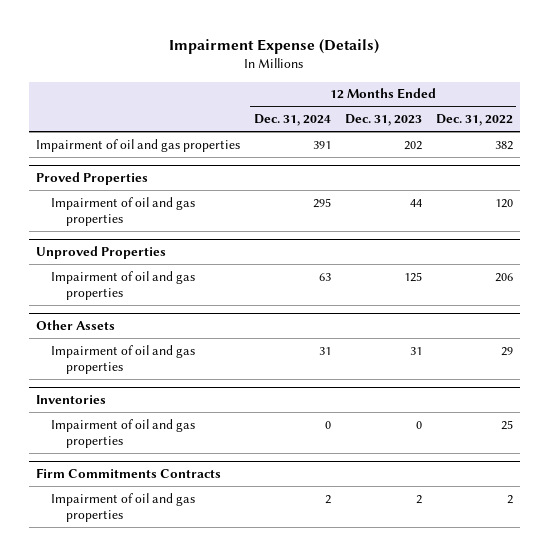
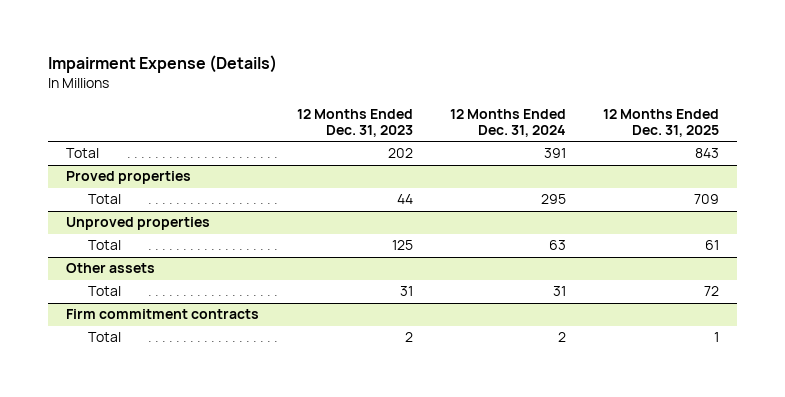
[435,114,513,127] Dec. 31, 2022 -> none
none -> [602,108,719,138] 12 Months Ended Dec. 31, 2025
[35,394,106,404] Inventories -> none
[50,418,195,448] Impairment of oil and gas properties -> none
[50,492,195,522] Impairment of oil and gas properties -> none
[35,138,240,152] Impairment of oil and gas properties -> [66,148,100,159] Total
[35,171,148,185] Proved Properties -> [66,171,192,185] Proved properties
[50,196,195,226] Impairment of oil and gas properties -> [87,194,121,205] Total
[35,245,166,259] Unproved Properties -> [66,217,211,231] Unproved properties
[50,270,195,300] Impairment of oil and gas properties -> [87,240,121,251] Total
[35,319,115,330] Other Assets -> [66,263,156,274] Other assets
[50,344,195,374] Impairment of oil and gas properties -> [87,286,121,297] Total
[35,467,221,478] Firm Commitments Contracts -> [66,309,260,320] Firm commitment contracts
none -> [87,332,121,343] Total

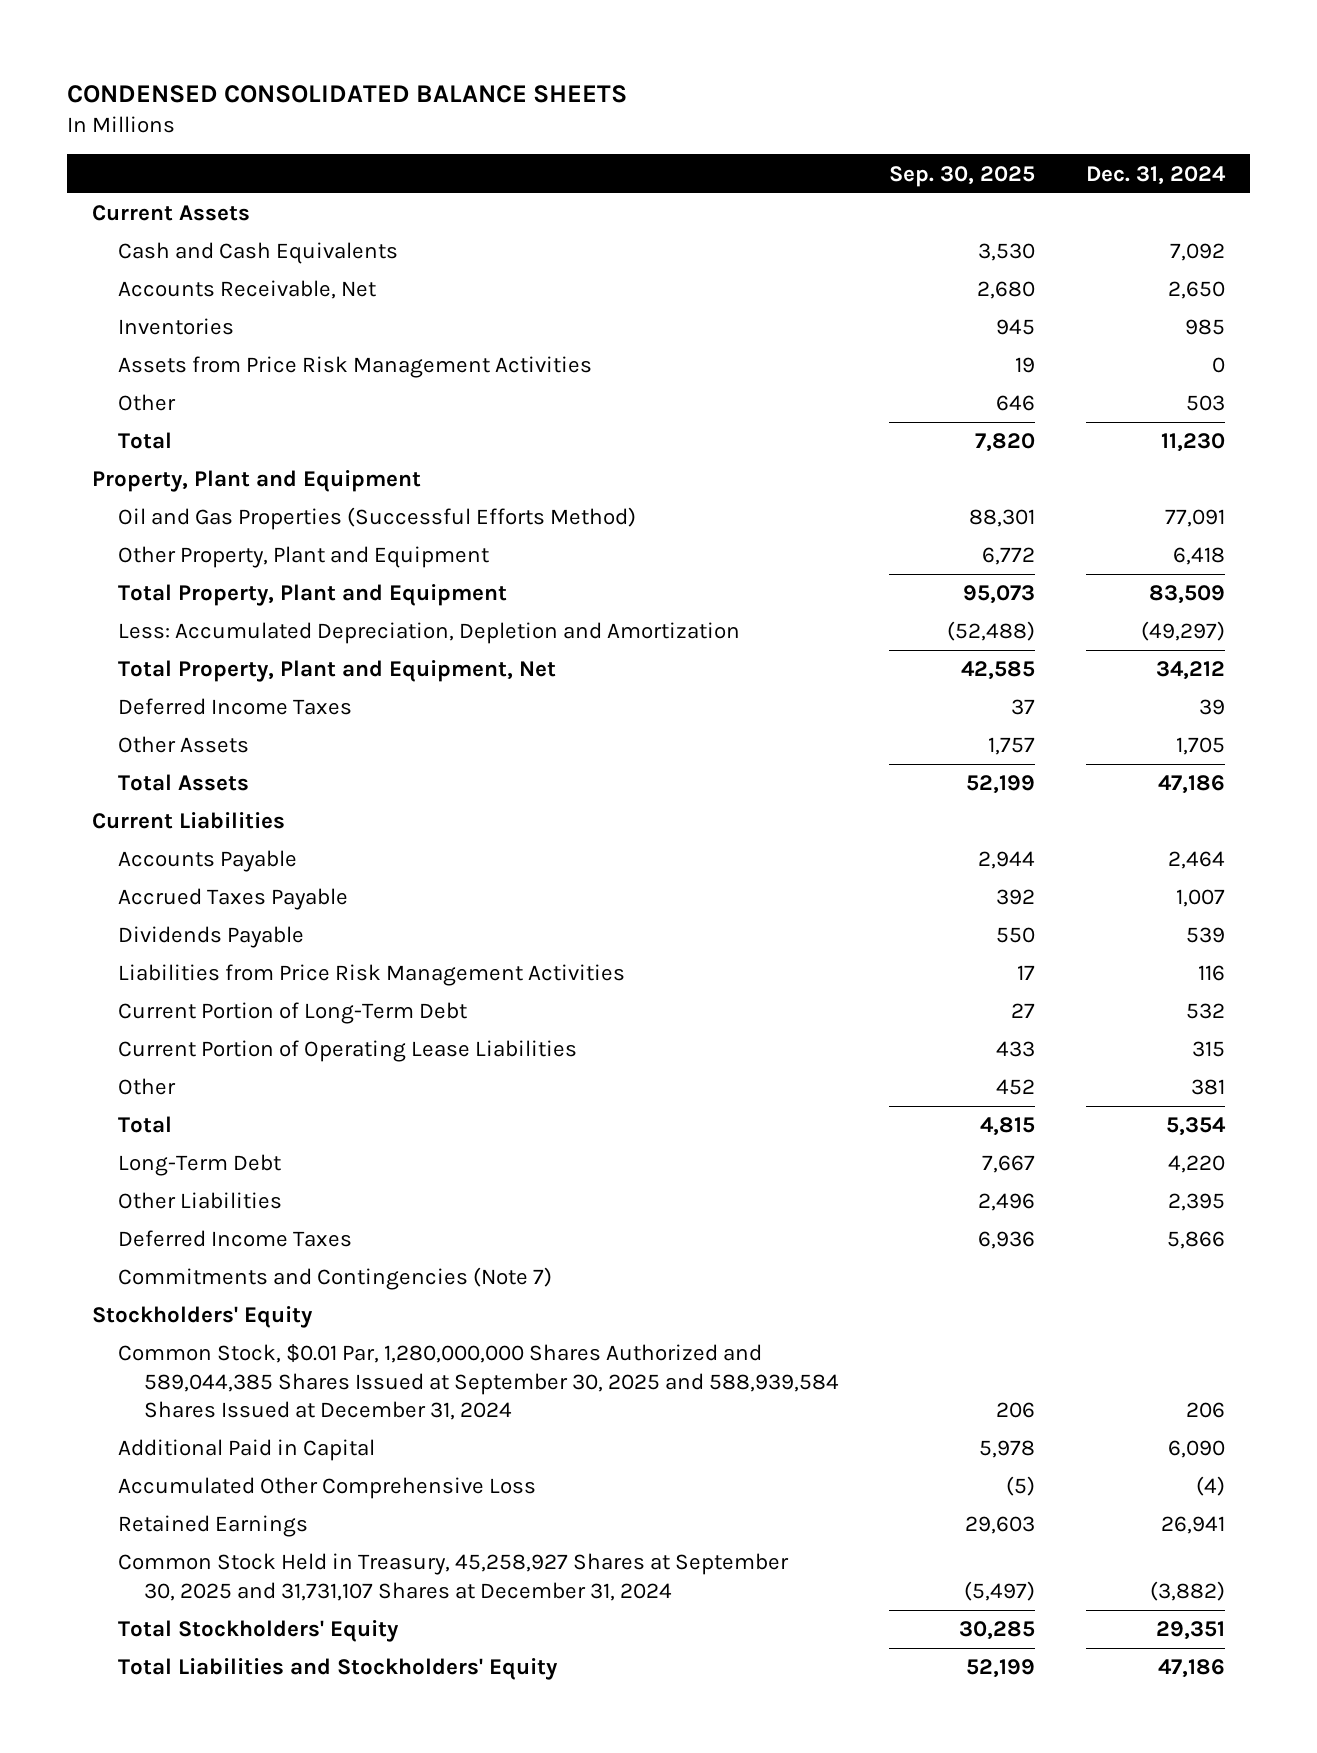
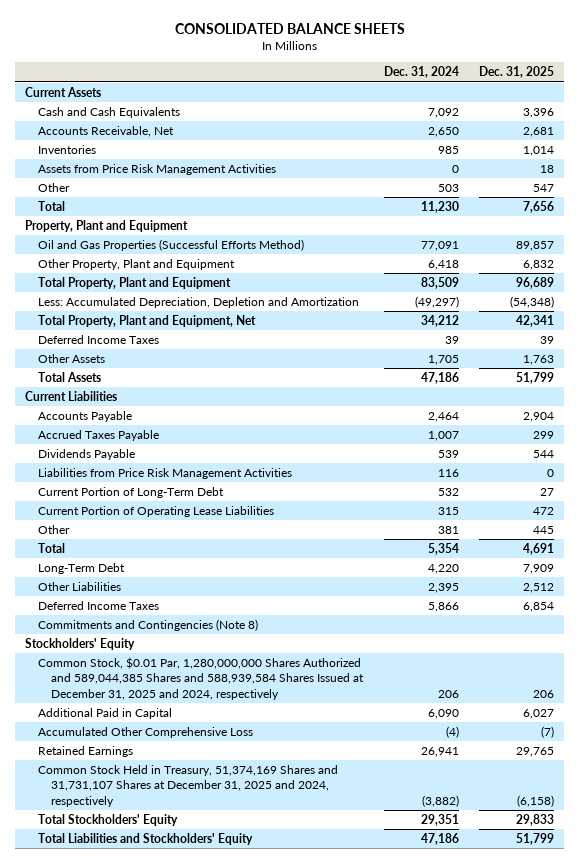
[67,84,628,103] CONDENSED CONSOLIDATED BALANCE SHEETS -> [174,22,405,34] CONSOLIDATED BALANCE SHEETS
[889,165,1036,187] Sep. 30, 2025 -> none
none -> [479,66,555,79] Dec. 31, 2025
[117,1267,552,1291] Commitments and Contingencies (Note 7) -> [38,619,259,632] Commitments and Contingencies (Note 8)
[117,1344,839,1421] Common Stock, $0.01 Par, 1,280,000,000 Shares Authorized and 589,044,385 Shares Issued at September 30, 2025 and 588,939,584 Shares Issued at December 31, 2024 -> [38,657,365,700] Common Stock, $0.01 Par, 1,280,000,000 Shares Authorized and 589,044,385 Shares and 588,939,584 Shares Issued at December 31, 2025 and 2024, respectively
[117,1553,789,1601] Common Stock Held in Treasury, 45,258,927 Shares at September 30, 2025 and 31,731,107 Shares at December 31, 2024 -> [38,765,339,807] Common Stock Held in Treasury, 51,374,169 Shares and 31,731,107 Shares at December 31, 2025 and 2024, respectively

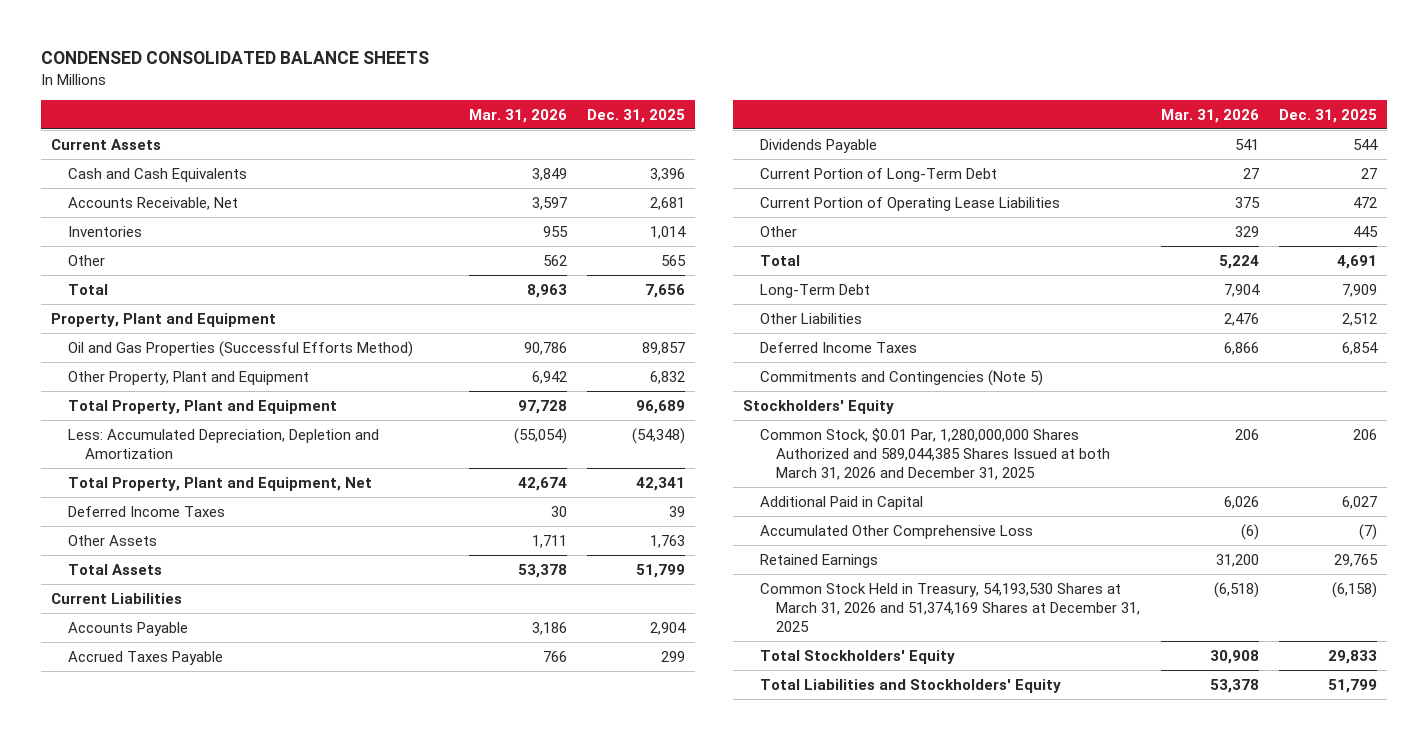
[174,22,405,34] CONSOLIDATED BALANCE SHEETS -> [40,51,429,65] CONDENSED CONSOLIDATED BALANCE SHEETS
[383,66,459,79] Dec. 31, 2024 -> none
none -> [468,108,567,123] Mar. 31, 2026
[38,164,277,176] Assets from Price Risk Management Activities -> none
[533,184,555,193] 547 -> [660,254,686,266] 565
[38,468,293,480] Liabilities from Price Risk Management Activities -> none
[38,619,259,632] Commitments and Contingencies (Note 8) -> [759,369,1043,386] Commitments and Contingencies (Note 5)
[38,657,365,700] Common Stock, $0.01 Par, 1,280,000,000 Shares Authorized and 589,044,385 Shares and 588,939,584 Shares Issued at December 31, 2025 and 2024, respectively -> [759,427,1111,480] Common Stock, $0.01 Par, 1,280,000,000 Shares Authorized and 589,044,385 Shares Issued at both March 31, 2026 and December 31, 2025
[38,765,339,807] Common Stock Held in Treasury, 51,374,169 Shares and 31,731,107 Shares at December 31, 2025 and 2024, respectively -> [759,582,1141,632] Common Stock Held in Treasury, 54,193,530 Shares at March 31, 2026 and 51,374,169 Shares at December 31, 2025

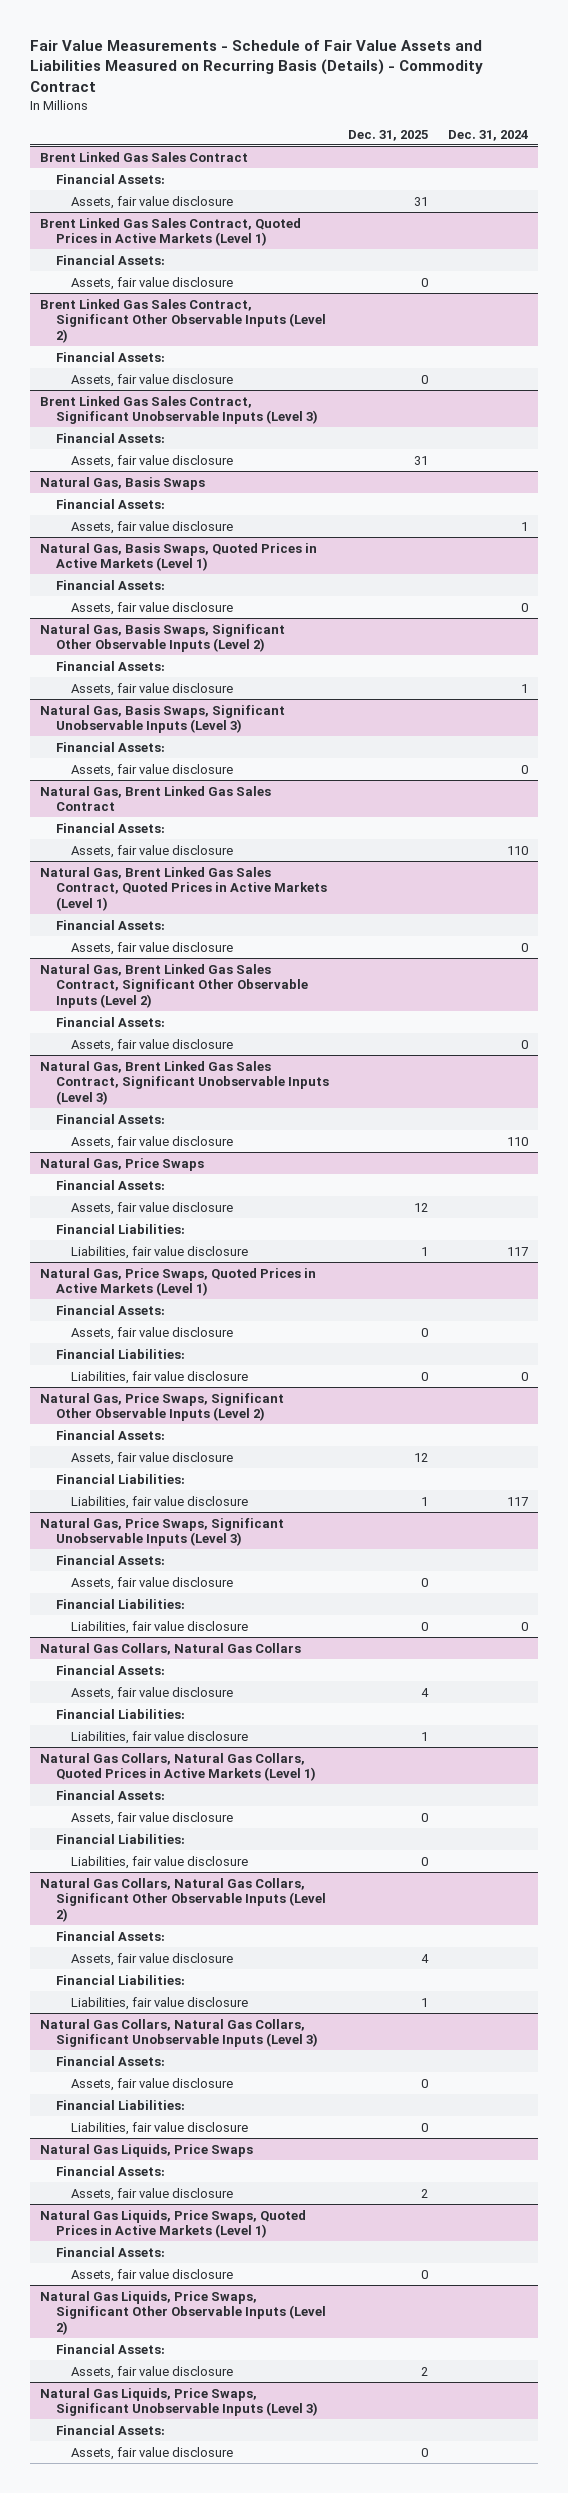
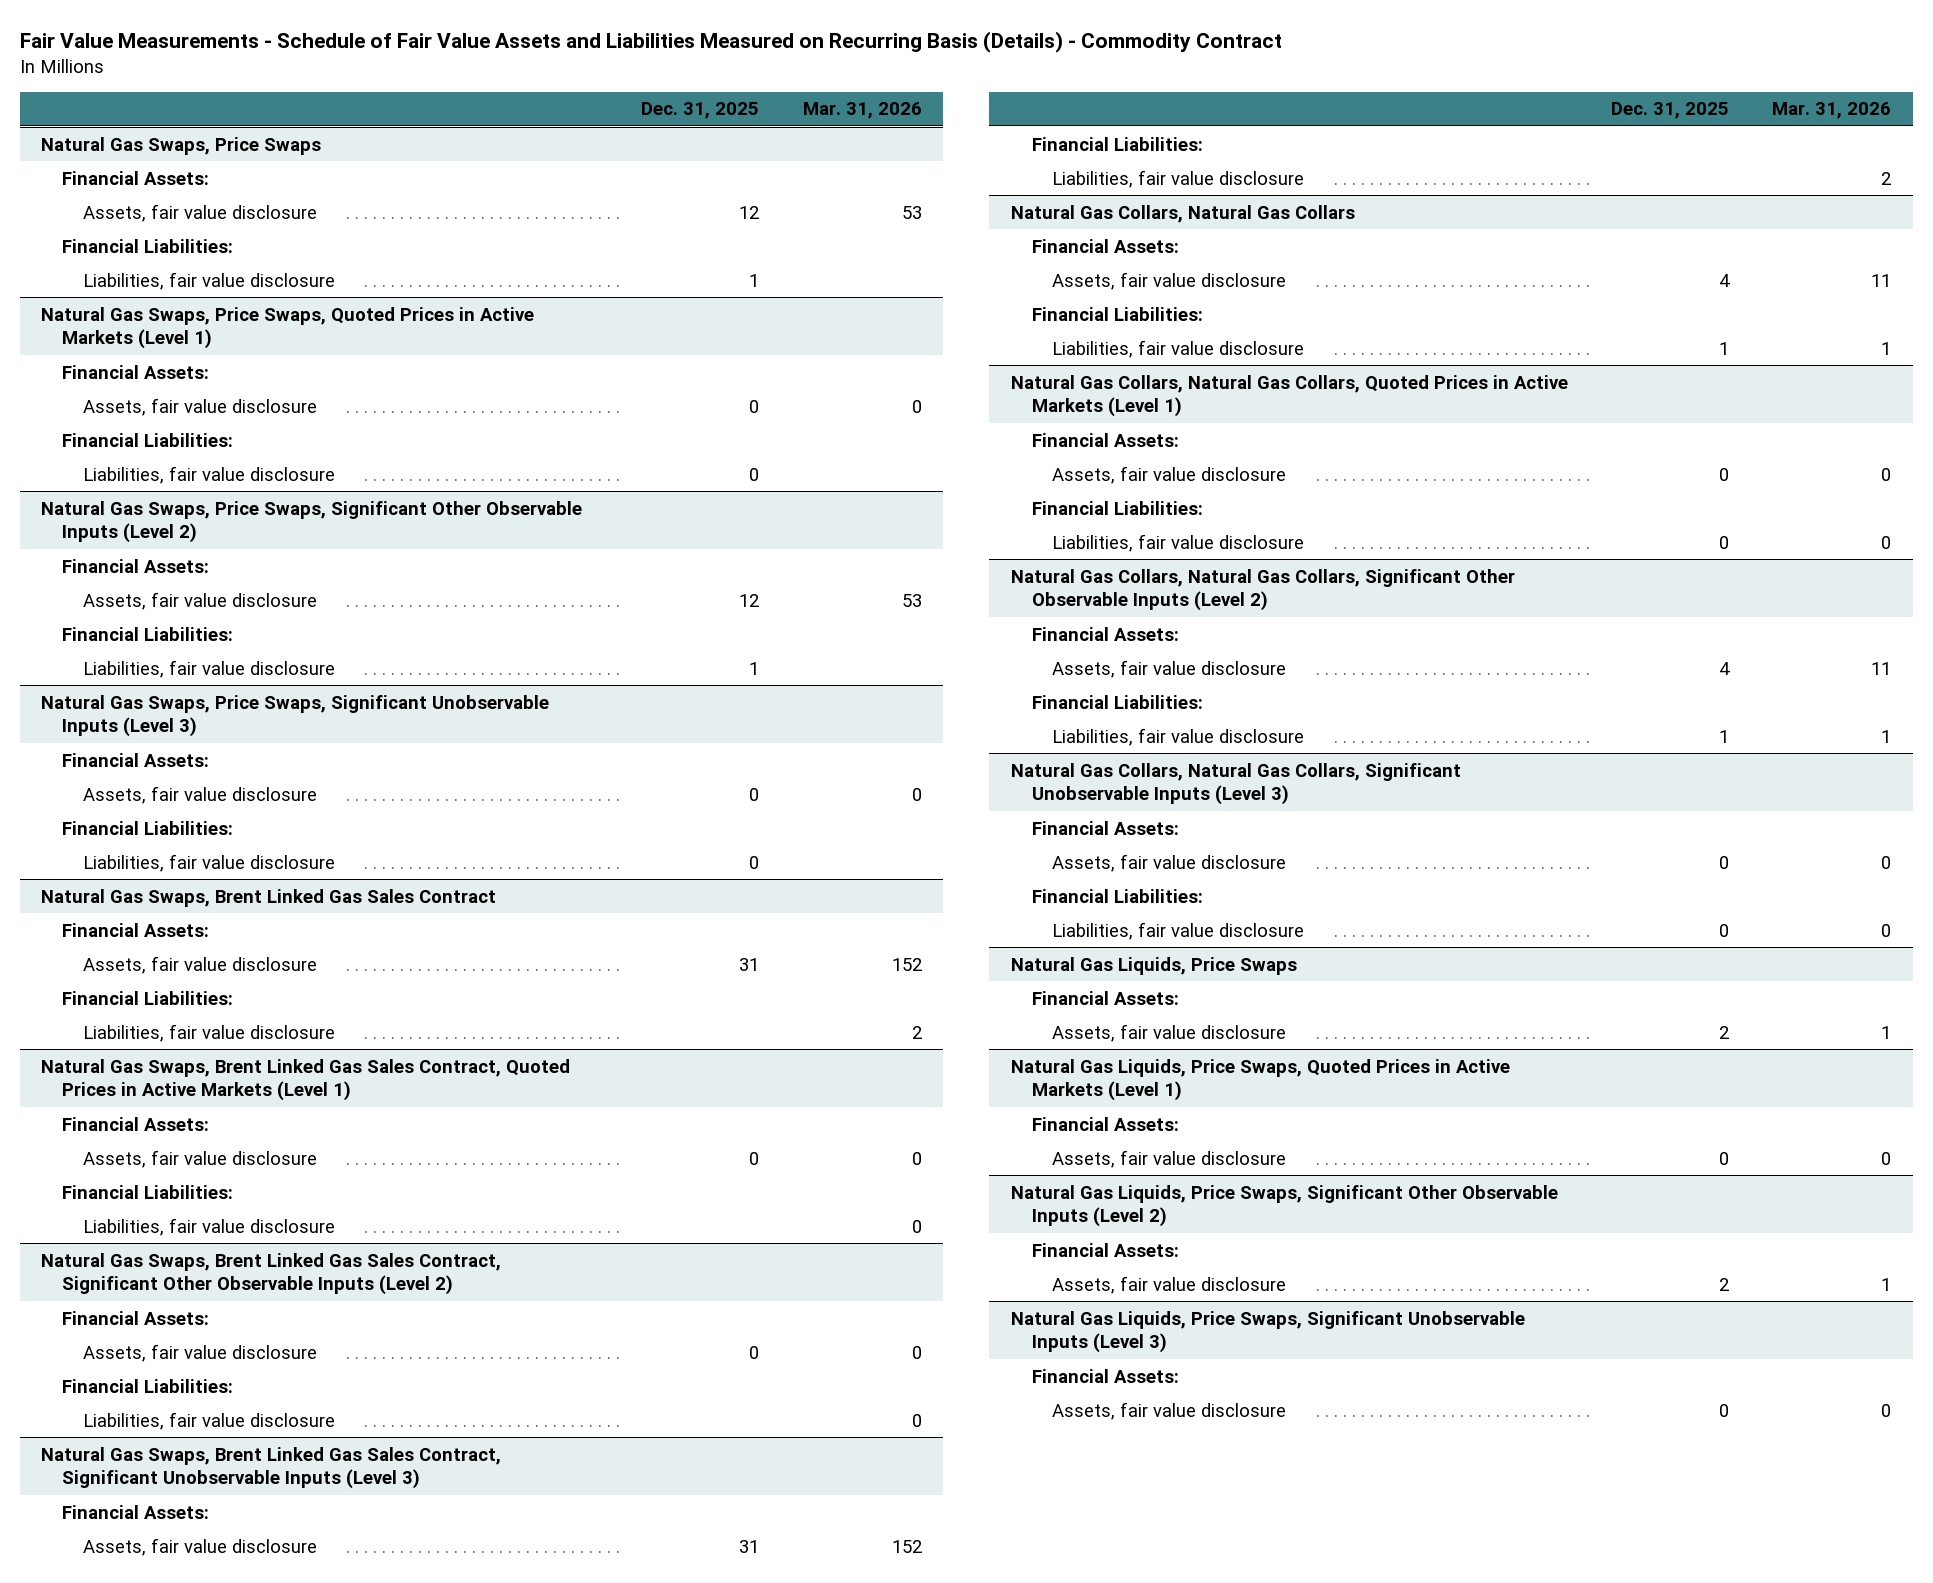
[448,129,529,141] Dec. 31, 2024 -> none
none -> [802,102,922,120] Mar. 31, 2026
[40,151,249,162] Brent Linked Gas Sales Contract -> none
[55,173,165,184] Financial Assets: -> none
[71,195,234,209] Assets, fair value disclosure -> none
[40,217,302,247] Brent Linked Gas Sales Contract, Quoted Prices in Active Markets (Level 1) -> none
[55,254,165,265] Financial Assets: -> none
[71,276,234,290] Assets, fair value disclosure -> none
[40,298,326,343] Brent Linked Gas Sales Contract, Significant Other Observable Inputs (Level 2) -> none
[55,351,165,362] Financial Assets: -> none
[71,373,234,387] Assets, fair value disclosure -> none
[40,395,318,425] Brent Linked Gas Sales Contract, Significant Unobservable Inputs (Level 3) -> none
[55,432,165,443] Financial Assets: -> none
[71,454,234,468] Assets, fair value disclosure -> none
[40,476,206,490] Natural Gas, Basis Swaps -> none
[55,498,165,509] Financial Assets: -> none
[71,520,234,534] Assets, fair value disclosure -> none
[40,542,318,572] Natural Gas, Basis Swaps, Quoted Prices in Active Markets (Level 1) -> none
[55,579,165,590] Financial Assets: -> none
[71,601,234,615] Assets, fair value disclosure -> none
[40,623,286,653] Natural Gas, Basis Swaps, Significant Other Observable Inputs (Level 2) -> none
[55,660,165,671] Financial Assets: -> none
[71,682,234,696] Assets, fair value disclosure -> none
[40,704,286,734] Natural Gas, Basis Swaps, Significant Unobservable Inputs (Level 3) -> none
[55,741,165,752] Financial Assets: -> none
[71,763,234,777] Assets, fair value disclosure -> none
[40,785,272,812] Natural Gas, Brent Linked Gas Sales Contract -> none
[55,822,165,833] Financial Assets: -> none
[71,844,234,858] Assets, fair value disclosure -> none
[40,866,327,911] Natural Gas, Brent Linked Gas Sales Contract, Quoted Prices in Active Markets (Level 1) -> none
[55,919,165,930] Financial Assets: -> none
[71,941,234,955] Assets, fair value disclosure -> none
[40,963,308,1008] Natural Gas, Brent Linked Gas Sales Contract, Significant Other Observable Inputs (Level 2) -> none
[55,1016,165,1027] Financial Assets: -> none
[71,1038,234,1052] Assets, fair value disclosure -> none
[40,1060,329,1105] Natural Gas, Brent Linked Gas Sales Contract, Significant Unobservable Inputs (Level 3) -> none
[55,1113,165,1124] Financial Assets: -> none
[71,1135,234,1149] Assets, fair value disclosure -> none
[40,1157,205,1171] Natural Gas, Price Swaps -> [41,136,322,155] Natural Gas Swaps, Price Swaps
[40,1267,317,1297] Natural Gas, Price Swaps, Quoted Prices in Active Markets (Level 1) -> [41,306,535,350] Natural Gas Swaps, Price Swaps, Quoted Prices in Active Markets (Level 1)
[40,1392,285,1422] Natural Gas, Price Swaps, Significant Other Observable Inputs (Level 2) -> [41,500,583,544] Natural Gas Swaps, Price Swaps, Significant Other Observable Inputs (Level 2)
[40,1517,285,1547] Natural Gas, Price Swaps, Significant Unobservable Inputs (Level 3) -> [41,694,550,738] Natural Gas Swaps, Price Swaps, Significant Unobservable Inputs (Level 3)
none -> [41,888,497,907] Natural Gas Swaps, Brent Linked Gas Sales Contract
none -> [61,922,209,937] Financial Assets:
none -> [82,955,317,974] Assets, fair value disclosure
none -> [61,990,233,1005] Financial Liabilities:
none -> [82,1023,335,1042] Liabilities, fair value disclosure
none -> [41,1058,571,1102] Natural Gas Swaps, Brent Linked Gas Sales Contract, Quoted Prices in Active Markets (Level 1)
none -> [61,1116,209,1131] Financial Assets:
none -> [82,1149,317,1168] Assets, fair value disclosure
none -> [61,1184,233,1199] Financial Liabilities:
none -> [82,1217,335,1236] Liabilities, fair value disclosure
none -> [41,1252,502,1296] Natural Gas Swaps, Brent Linked Gas Sales Contract, Significant Other Observable Inputs (Level 2)
none -> [61,1310,209,1325] Financial Assets:
none -> [82,1343,317,1362] Assets, fair value disclosure
none -> [61,1378,233,1393] Financial Liabilities:
none -> [82,1411,335,1430] Liabilities, fair value disclosure
none -> [41,1446,502,1490] Natural Gas Swaps, Brent Linked Gas Sales Contract, Significant Unobservable Inputs (Level 3)
none -> [61,1504,209,1519] Financial Assets:
none -> [82,1537,317,1556] Assets, fair value disclosure
none -> [1031,136,1203,151] Financial Liabilities:
none -> [1052,169,1305,188] Liabilities, fair value disclosure

